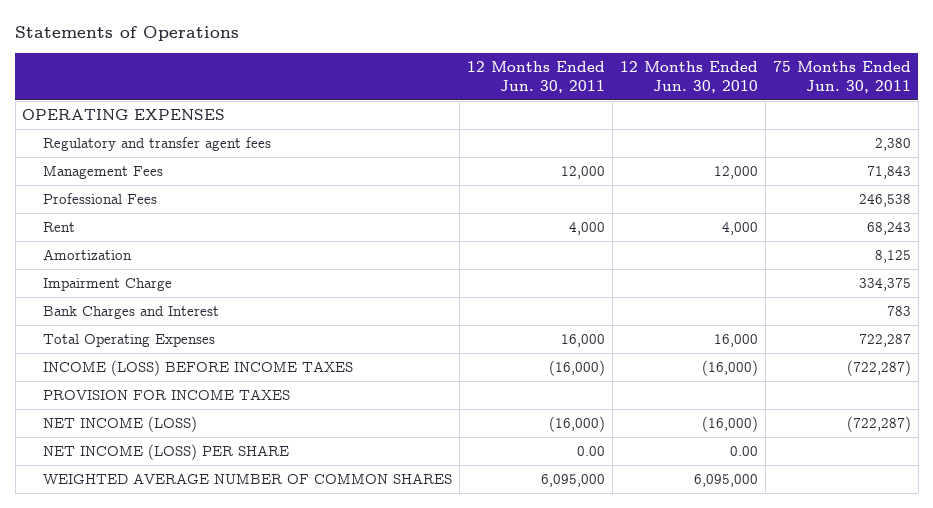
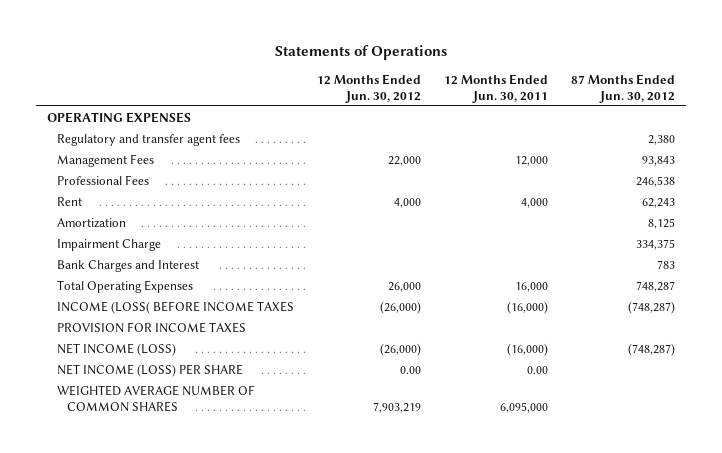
[619,60,758,93] 12 Months Ended Jun. 30, 2010 -> none
[772,60,911,93] 75 Months Ended Jun. 30, 2011 -> none
none -> [316,73,421,103] 12 Months Ended Jun. 30, 2012
none -> [570,73,675,103] 87 Months Ended Jun. 30, 2012
[43,360,354,377] INCOME (LOSS) BEFORE INCOME TAXES -> [57,300,295,314] INCOME (LOSS( BEFORE INCOME TAXES

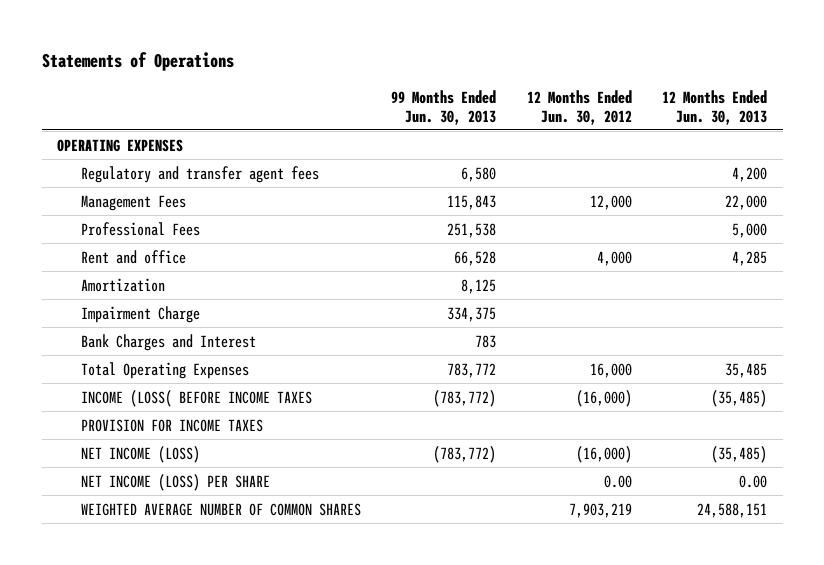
[443,73,548,103] 12 Months Ended Jun. 30, 2011 -> none
[570,73,675,103] 87 Months Ended Jun. 30, 2012 -> none
none -> [391,89,497,125] 99 Months Ended Jun. 30, 2013
none -> [662,89,768,125] 12 Months Ended Jun. 30, 2013
[387,155,421,166] 22,000 -> [589,194,632,210] 12,000
[57,196,83,206] Rent -> none
none -> [81,249,187,264] Rent and office
[387,281,421,292] 26,000 -> [589,362,632,378] 16,000
[379,300,421,314] (26,000) -> [575,389,632,407] (16,000)
[379,342,421,356] (26,000) -> [575,445,632,463] (16,000)

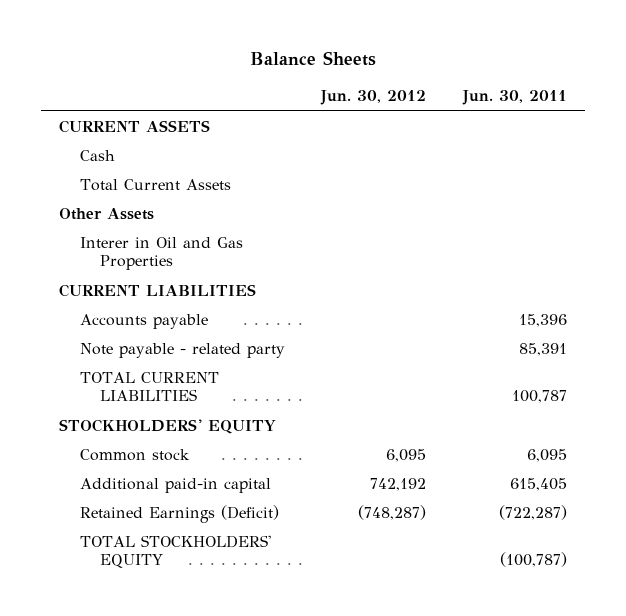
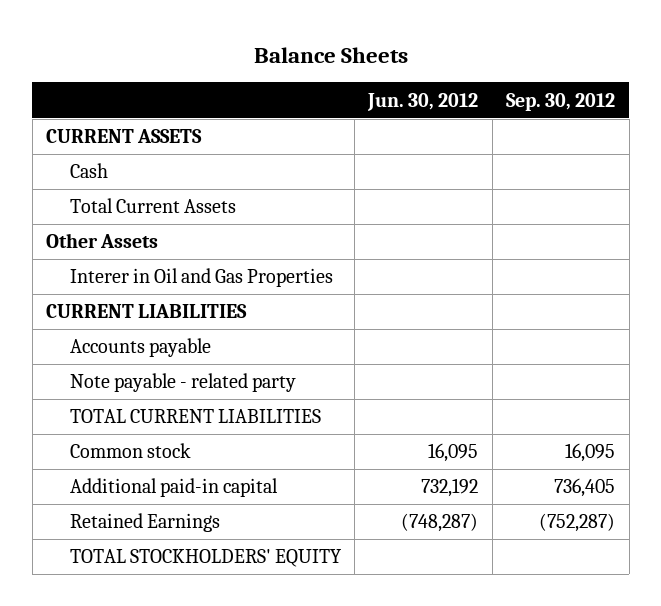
[461,90,567,106] Jun. 30, 2011 -> none
none -> [506,92,616,111] Sep. 30, 2012
[58,419,276,435] STOCKHOLDERS' EQUITY -> none
[386,449,427,463] 6,095 -> [428,443,479,463] 16,095
[370,478,427,492] 742,192 -> [421,478,479,498] 732,192
[79,505,279,524] Retained Earnings (Deficit) -> [69,513,220,533] Retained Earnings

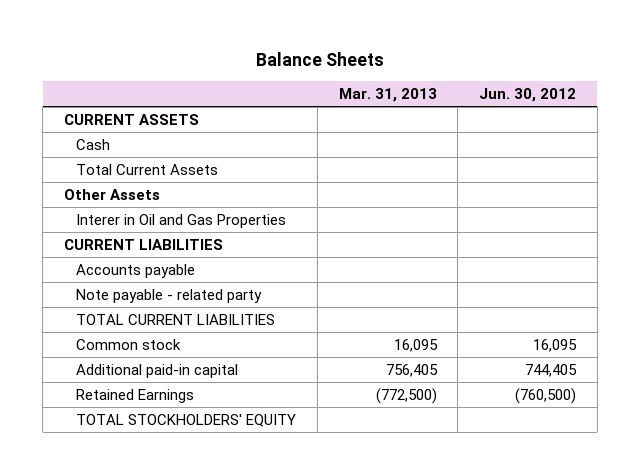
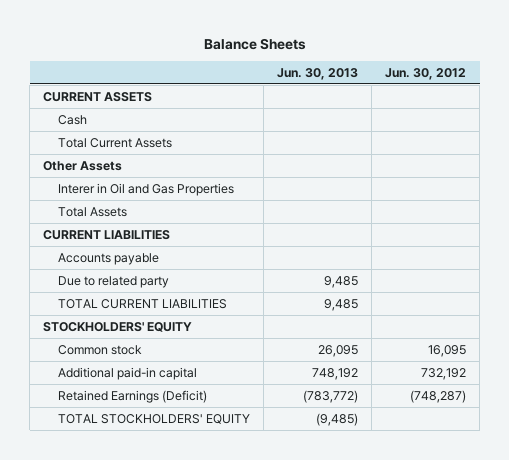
[338,88,437,103] Mar. 31, 2013 -> none
none -> [277,67,359,80] Jun. 30, 2013
none -> [58,206,128,217] Total Assets
[75,288,262,303] Note payable - related party -> none
none -> [58,275,170,288] Due to related party
none -> [43,321,193,332] STOCKHOLDERS' EQUITY
[525,363,578,377] 744,405 -> [421,367,467,380] 732,192
[75,388,194,403] Retained Earnings -> [58,389,208,403] Retained Earnings (Deficit)
[515,387,577,404] (760,500) -> [410,389,467,403] (748,287)

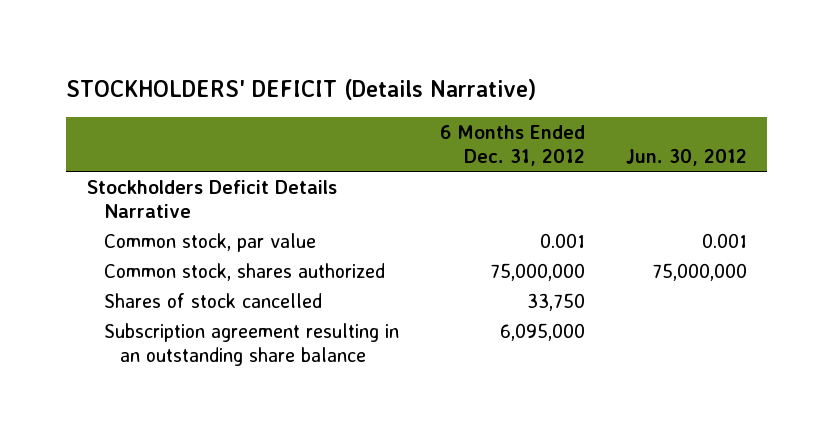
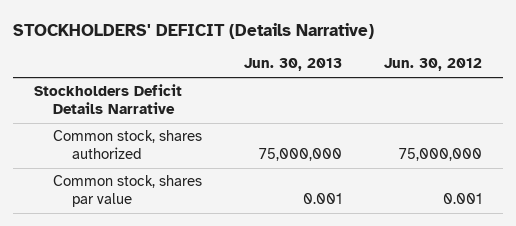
[439,124,585,167] 6 Months Ended Dec. 31, 2012 -> none
none -> [244,58,343,72] Jun. 30, 2013
[103,232,316,252] Common stock, par value -> none
[103,292,322,308] Shares of stock cancelled -> none
[103,322,399,367] Subscription agreement resulting in an outstanding share balance -> none
none -> [53,175,203,207] Common stock, shares par value

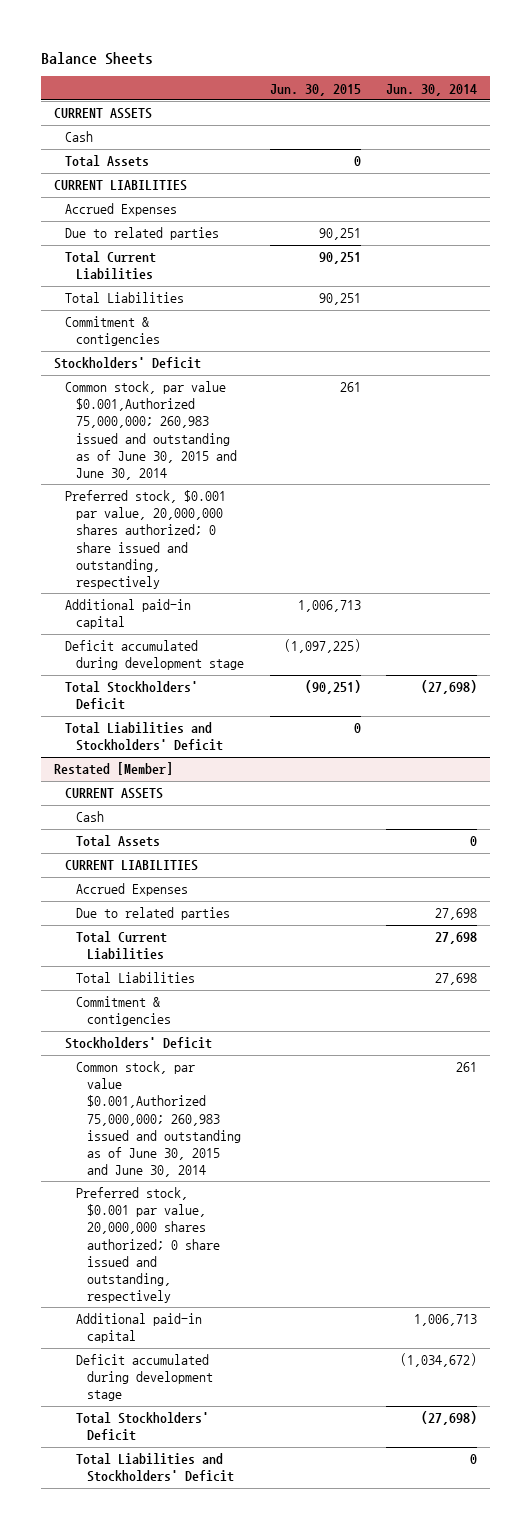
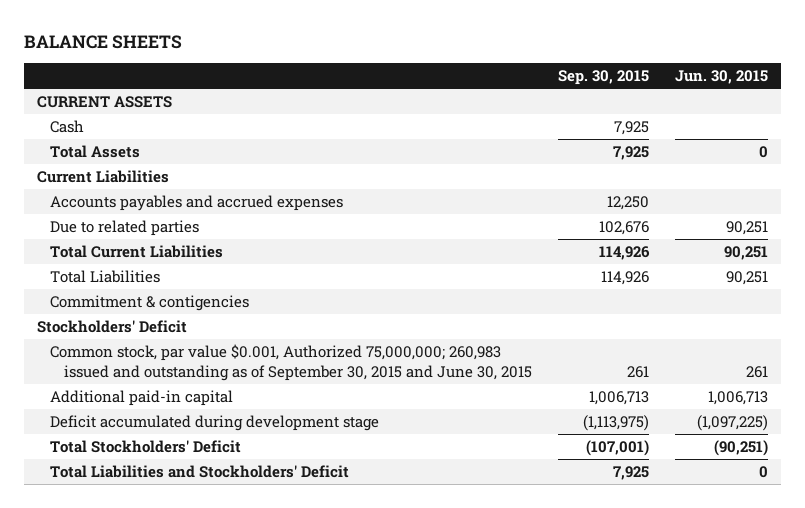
[41,51,154,65] Balance Sheets -> [24,34,183,49] BALANCE SHEETS
[386,83,478,96] Jun. 30, 2014 -> none
none -> [557,70,649,86] Sep. 30, 2015
[64,203,177,217] Accrued Expenses -> none
[53,180,187,192] CURRENT LIABILITIES -> [37,170,170,184] Current Liabilities
none -> [50,195,344,212] Accounts payables and accrued expenses
[64,490,226,589] Preferred stock, $0.001 par value, 20,000,000 shares authorized; 0 share issued and outstanding, respectively -> none
[64,381,237,480] Common stock, par value $0.001,Authorized 75,000,000; 260,983 issued and outstanding as of June 30, 2015 and June 30, 2014 -> [50,344,532,381] Common stock, par value $0.001, Authorized 75,000,000; 260,983 issued and outstanding as of September 30, 2015 and June 30, 2015
[53,762,173,776] Restated [Member] -> none
[64,788,163,800] CURRENT ASSETS -> none
[75,811,104,823] Cash -> none
[75,835,160,848] Total Assets -> none
[64,860,198,872] CURRENT LIABILITIES -> none
[75,883,188,897] Accrued Expenses -> none
[75,907,230,921] Due to related parties -> none
[75,931,167,961] Total Current Liabilities -> none
[75,972,195,984] Total Liabilities -> none
[75,996,171,1027] Commitment & contigencies -> none
[64,1037,212,1050] Stockholders' Deficit -> none
[75,1061,241,1178] Common stock, par value $0.001,Authorized 75,000,000; 260,983 issued and outstanding as of June 30, 2015 and June 30, 2014 -> none
[75,1187,220,1304] Preferred stock, $0.001 par value, 20,000,000 shares authorized; 0 share issued and outstanding, respectively -> none
[75,1313,202,1344] Additional paid-in capital -> none
[75,1354,213,1402] Deficit accumulated during development stage -> none
[75,1412,209,1442] Total Stockholders' Deficit -> none
[75,1453,234,1483] Total Liabilities and Stockholders' Deficit -> none

